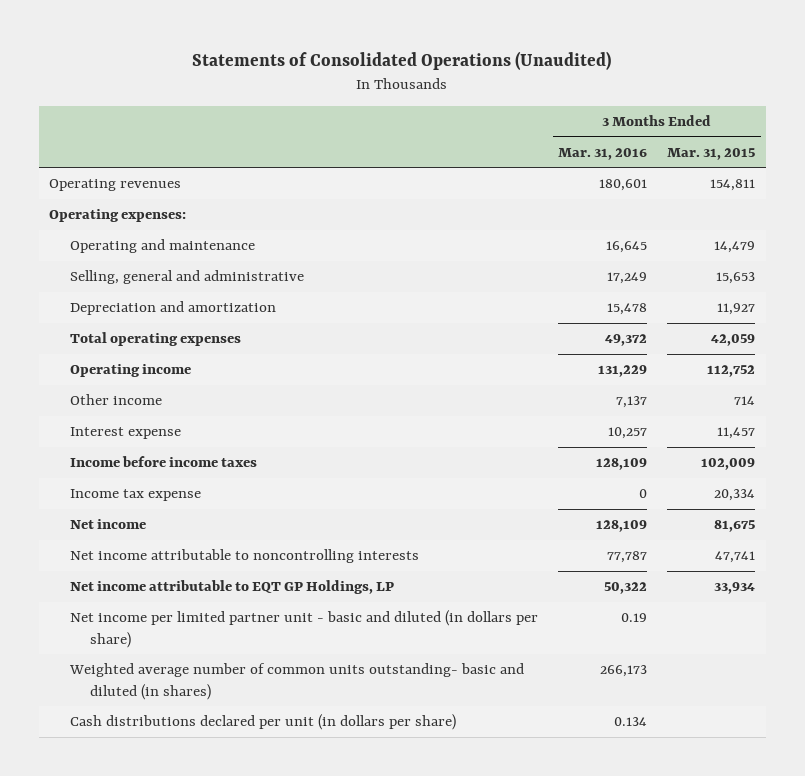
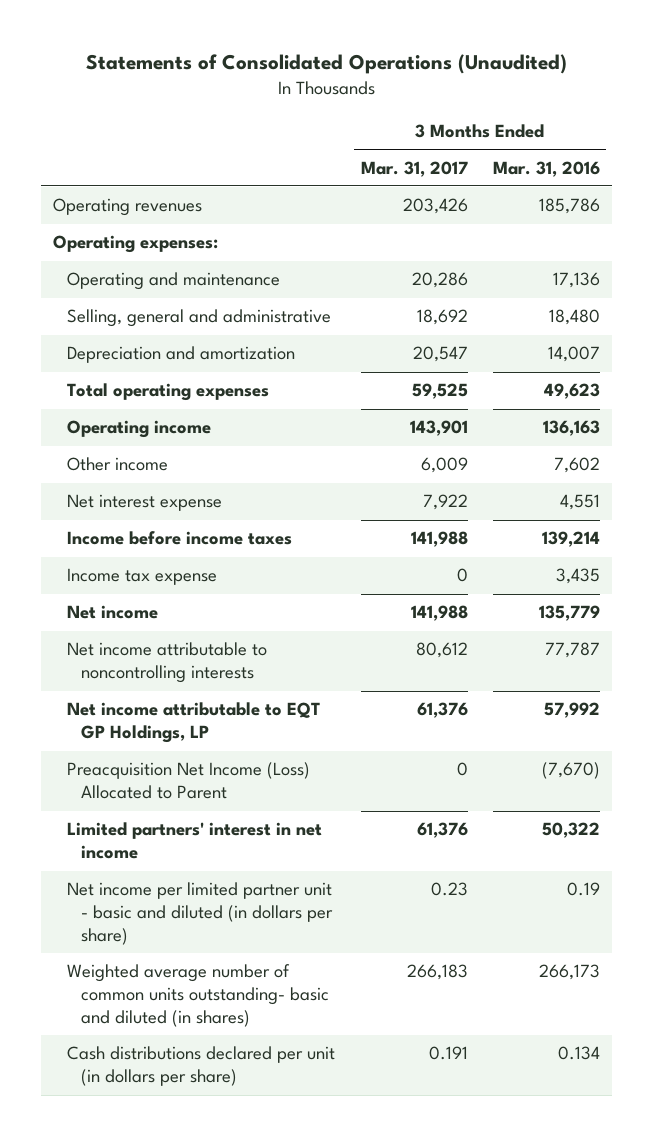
[667,147,756,160] Mar. 31, 2015 -> none
none -> [360,160,468,177] Mar. 31, 2017
[599,179,648,192] 180,601 -> [538,198,600,215] 185,786
[606,241,648,254] 16,645 -> [552,272,600,289] 17,136
[607,272,648,285] 17,249 -> [548,309,600,326] 18,480
[607,303,648,316] 15,478 -> [547,346,600,363] 14,007
[605,334,648,347] 49,372 -> [543,383,600,400] 49,623
[598,365,648,378] 131,229 -> [542,420,600,437] 136,163
[616,396,648,409] 7,137 -> [553,457,600,474] 7,602
[69,427,181,440] Interest expense -> [67,494,223,512] Net interest expense
[608,427,648,440] 10,257 -> [559,494,600,511] 4,551
[596,458,648,471] 128,109 -> [541,531,600,548] 139,214
[639,489,648,499] 0 -> [555,568,600,585] 3,435
[596,520,648,533] 128,109 -> [538,605,600,622] 135,779
[604,582,648,595] 50,322 -> [543,702,600,719] 57,992
none -> [67,762,311,800] Preacquisition Net Income (Loss) Allocated to Parent
none -> [67,822,323,860] Limited partners' interest in net income

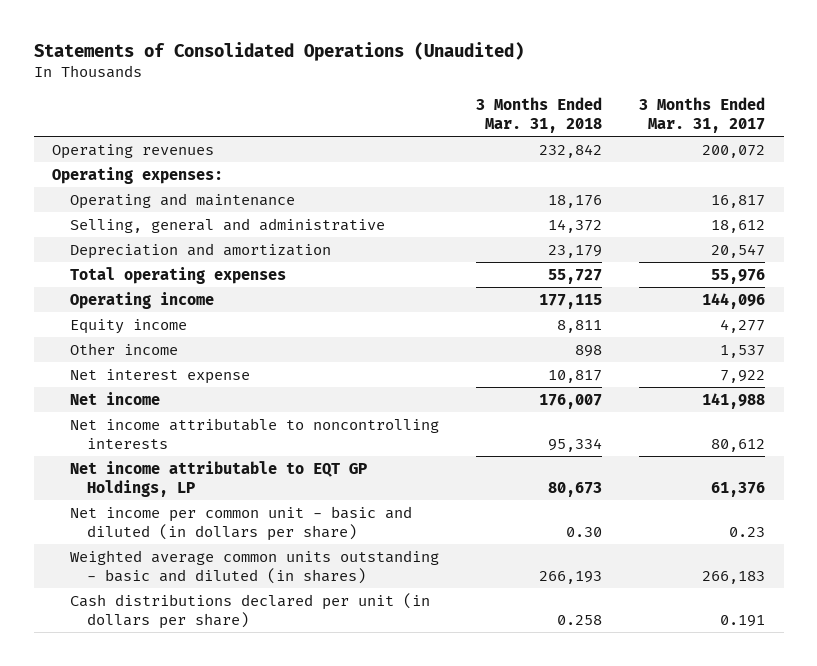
[492,160,600,177] Mar. 31, 2016 -> none
none -> [475,96,602,134] 3 Months Ended Mar. 31, 2018
[402,198,468,215] 203,426 -> [701,144,765,158] 200,072
[411,272,468,289] 20,286 -> [710,194,765,208] 16,817
[416,309,468,326] 18,692 -> [710,219,765,233] 18,612
[411,383,468,400] 59,525 -> [710,268,765,284] 55,976
[409,420,468,437] 143,901 -> [701,292,765,309] 144,096
none -> [69,318,187,334] Equity income
[420,457,468,474] 6,009 -> [719,344,765,358] 1,537
[67,531,293,546] Income before income taxes -> none
[67,568,218,586] Income tax expense -> none
[67,762,311,800] Preacquisition Net Income (Loss) Allocated to Parent -> none
[67,822,323,860] Limited partners' interest in net income -> none
[67,882,334,946] Net income per limited partner unit - basic and diluted (in dollars per share) -> [69,505,412,542] Net income per common unit - basic and diluted (in dollars per share)
[67,964,330,1028] Weighted average number of common units outstanding- basic and diluted (in shares) -> [69,549,439,585] Weighted average common units outstanding - basic and diluted (in shares)

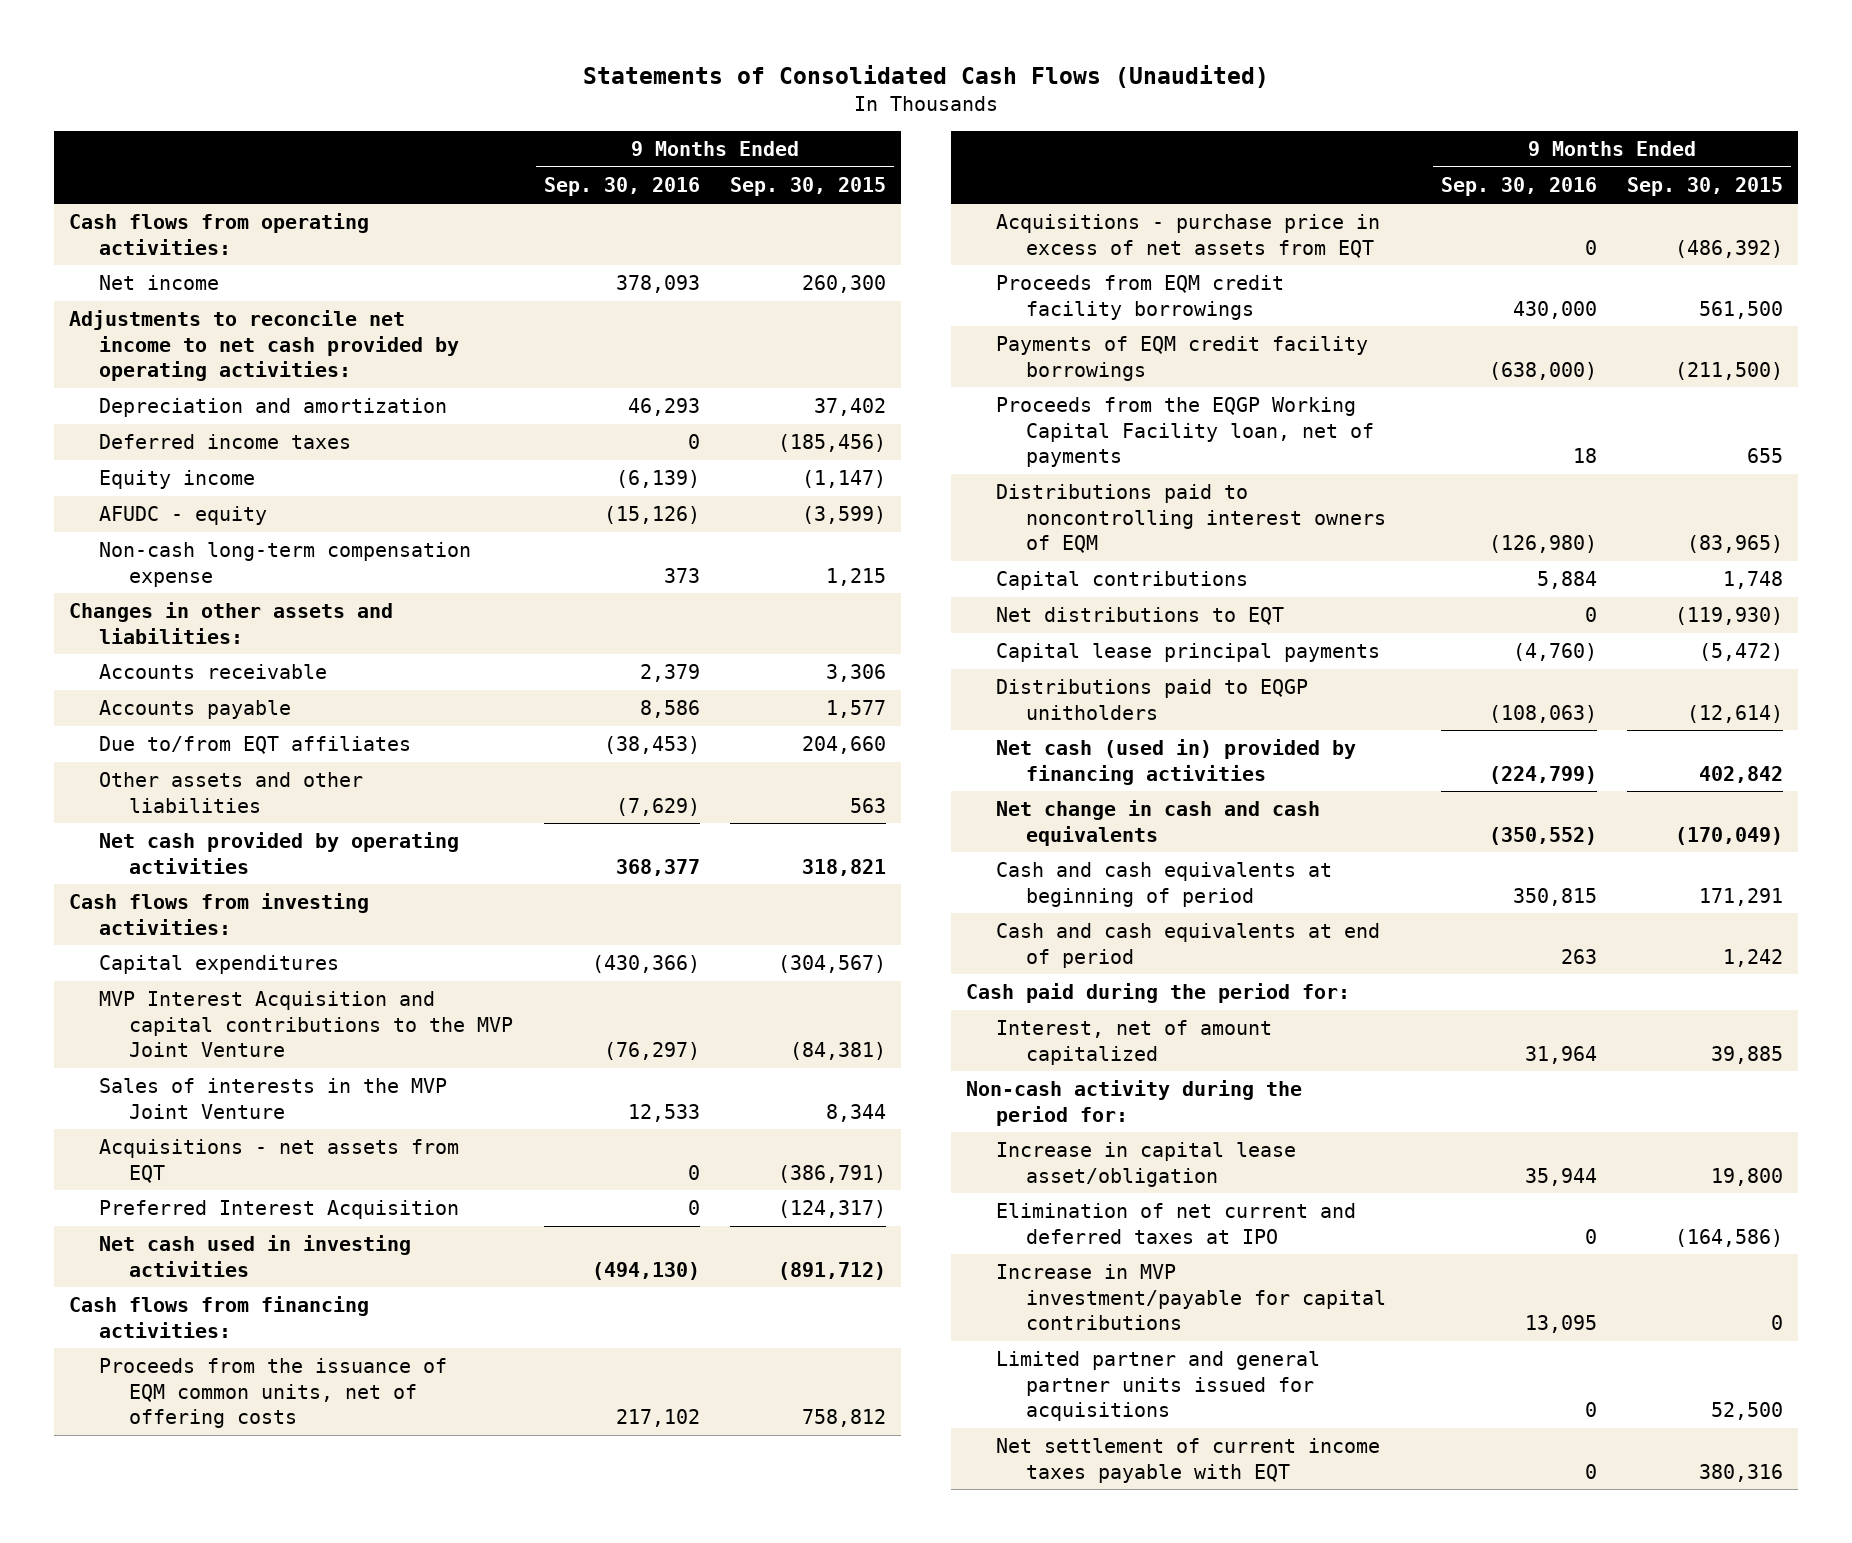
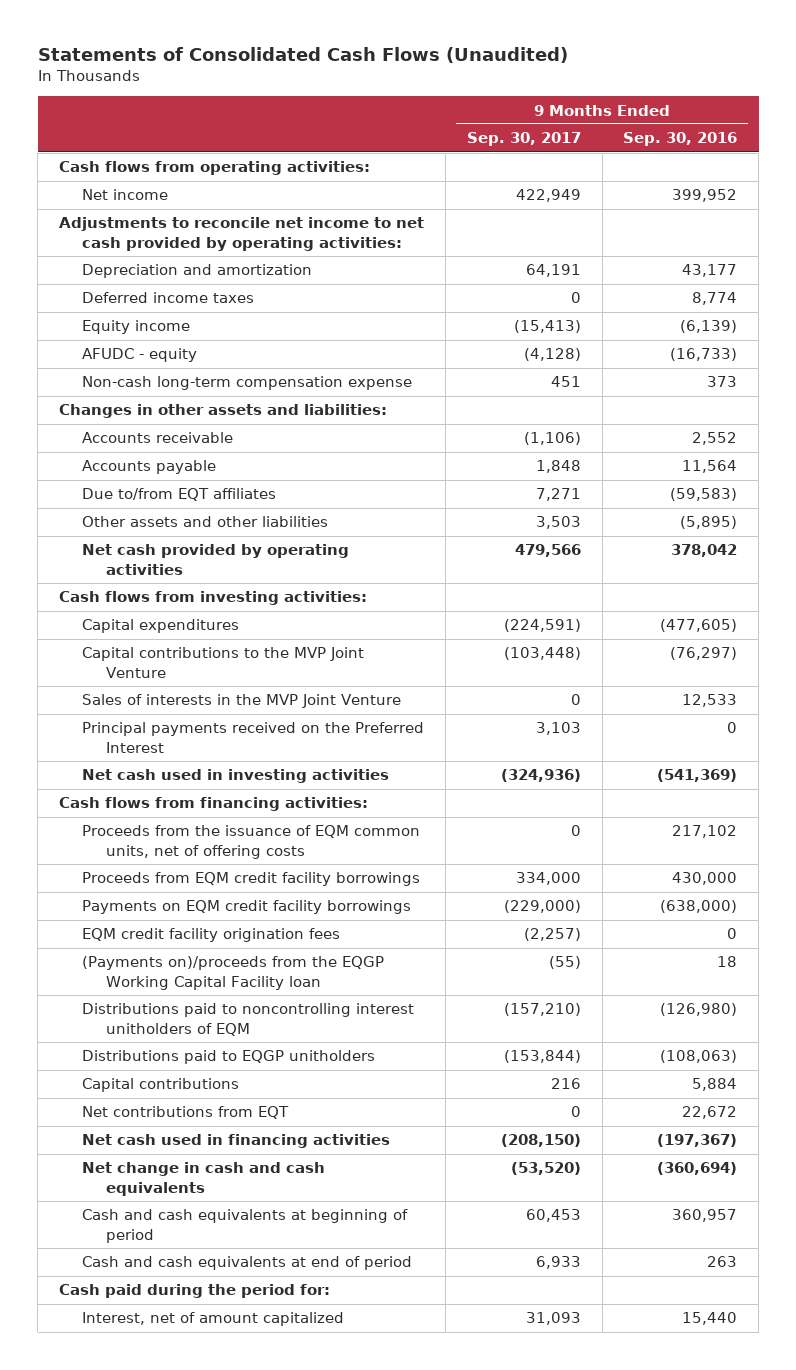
[729,177,886,197] Sep. 30, 2015 -> none
none -> [466,132,581,147] Sep. 30, 2017
[615,275,700,294] 378,093 -> [672,189,738,203] 399,952
[627,398,700,417] 46,293 -> [682,264,738,278] 43,177
[687,434,700,450] 0 -> [692,292,738,306] 8,774
[603,506,700,525] (15,126) -> [670,348,738,362] (16,733)
[639,664,700,683] 2,379 -> [692,432,738,446] 2,552
[639,700,700,719] 8,586 -> [682,460,738,474] 11,564
[603,736,700,755] (38,453) -> [670,488,738,502] (59,583)
[615,797,700,816] (7,629) -> [680,516,738,530] (5,895)
[615,858,700,876] 368,377 -> [671,544,738,558] 378,042
[591,955,700,974] (430,366) -> [660,619,738,633] (477,605)
[99,991,514,1057] MVP Interest Acquisition and capital contributions to the MVP Joint Venture -> [82,647,365,678] Capital contributions to the MVP Joint Venture
[99,1139,460,1183] Acquisitions - net assets from EQT -> none
[99,1200,460,1220] Preferred Interest Acquisition -> none
none -> [82,722,425,753] Principal payments received on the Preferred Interest
[591,1261,700,1280] (494,130) -> [657,769,738,783] (541,369)
[996,214,1381,258] Acquisitions - purchase price in excess of net assets from EQT -> none
[996,607,1285,626] Net distributions to EQT -> none
[996,643,1381,663] Capital lease principal payments -> none
[996,336,1369,381] Payments of EQM credit facility borrowings -> [82,900,412,915] Payments on EQM credit facility borrowings
none -> [82,928,341,943] EQM credit facility origination fees
[996,397,1375,467] Proceeds from the EQGP Working Capital Facility loan, net of payments -> [82,956,385,990] (Payments on)/proceeds from the EQGP Working Capital Facility loan
[996,484,1387,553] Distributions paid to noncontrolling interest owners of EQM -> [82,1003,415,1036] Distributions paid to noncontrolling interest unitholders of EQM
[996,571,1249,591] Capital contributions -> [82,1078,240,1093] Capital contributions
none -> [82,1106,290,1120] Net contributions from EQT
[996,739,1357,785] Net cash (used in) provided by financing activities -> [82,1134,391,1149] Net cash used in financing activities
[1488,765,1597,784] (224,799) -> [657,1134,738,1148] (197,367)
[1488,826,1597,845] (350,552) -> [657,1162,738,1176] (360,694)
[1512,887,1597,906] 350,815 -> [672,1209,738,1223] 360,957
[965,1080,1302,1126] Non-cash activity during the period for: -> none
[996,1142,1297,1187] Increase in capital lease asset/obligation -> none
[996,1203,1357,1244] Elimination of net current and deferred taxes at IPO -> none
[996,1264,1387,1330] Increase in MVP investment/payable for capital contributions -> none
[996,1351,1321,1421] Limited partner and general partner units issued for acquisitions -> none
[996,1438,1381,1483] Net settlement of current income taxes payable with EQT -> none
[1524,1045,1597,1064] 31,964 -> [682,1312,738,1326] 15,440

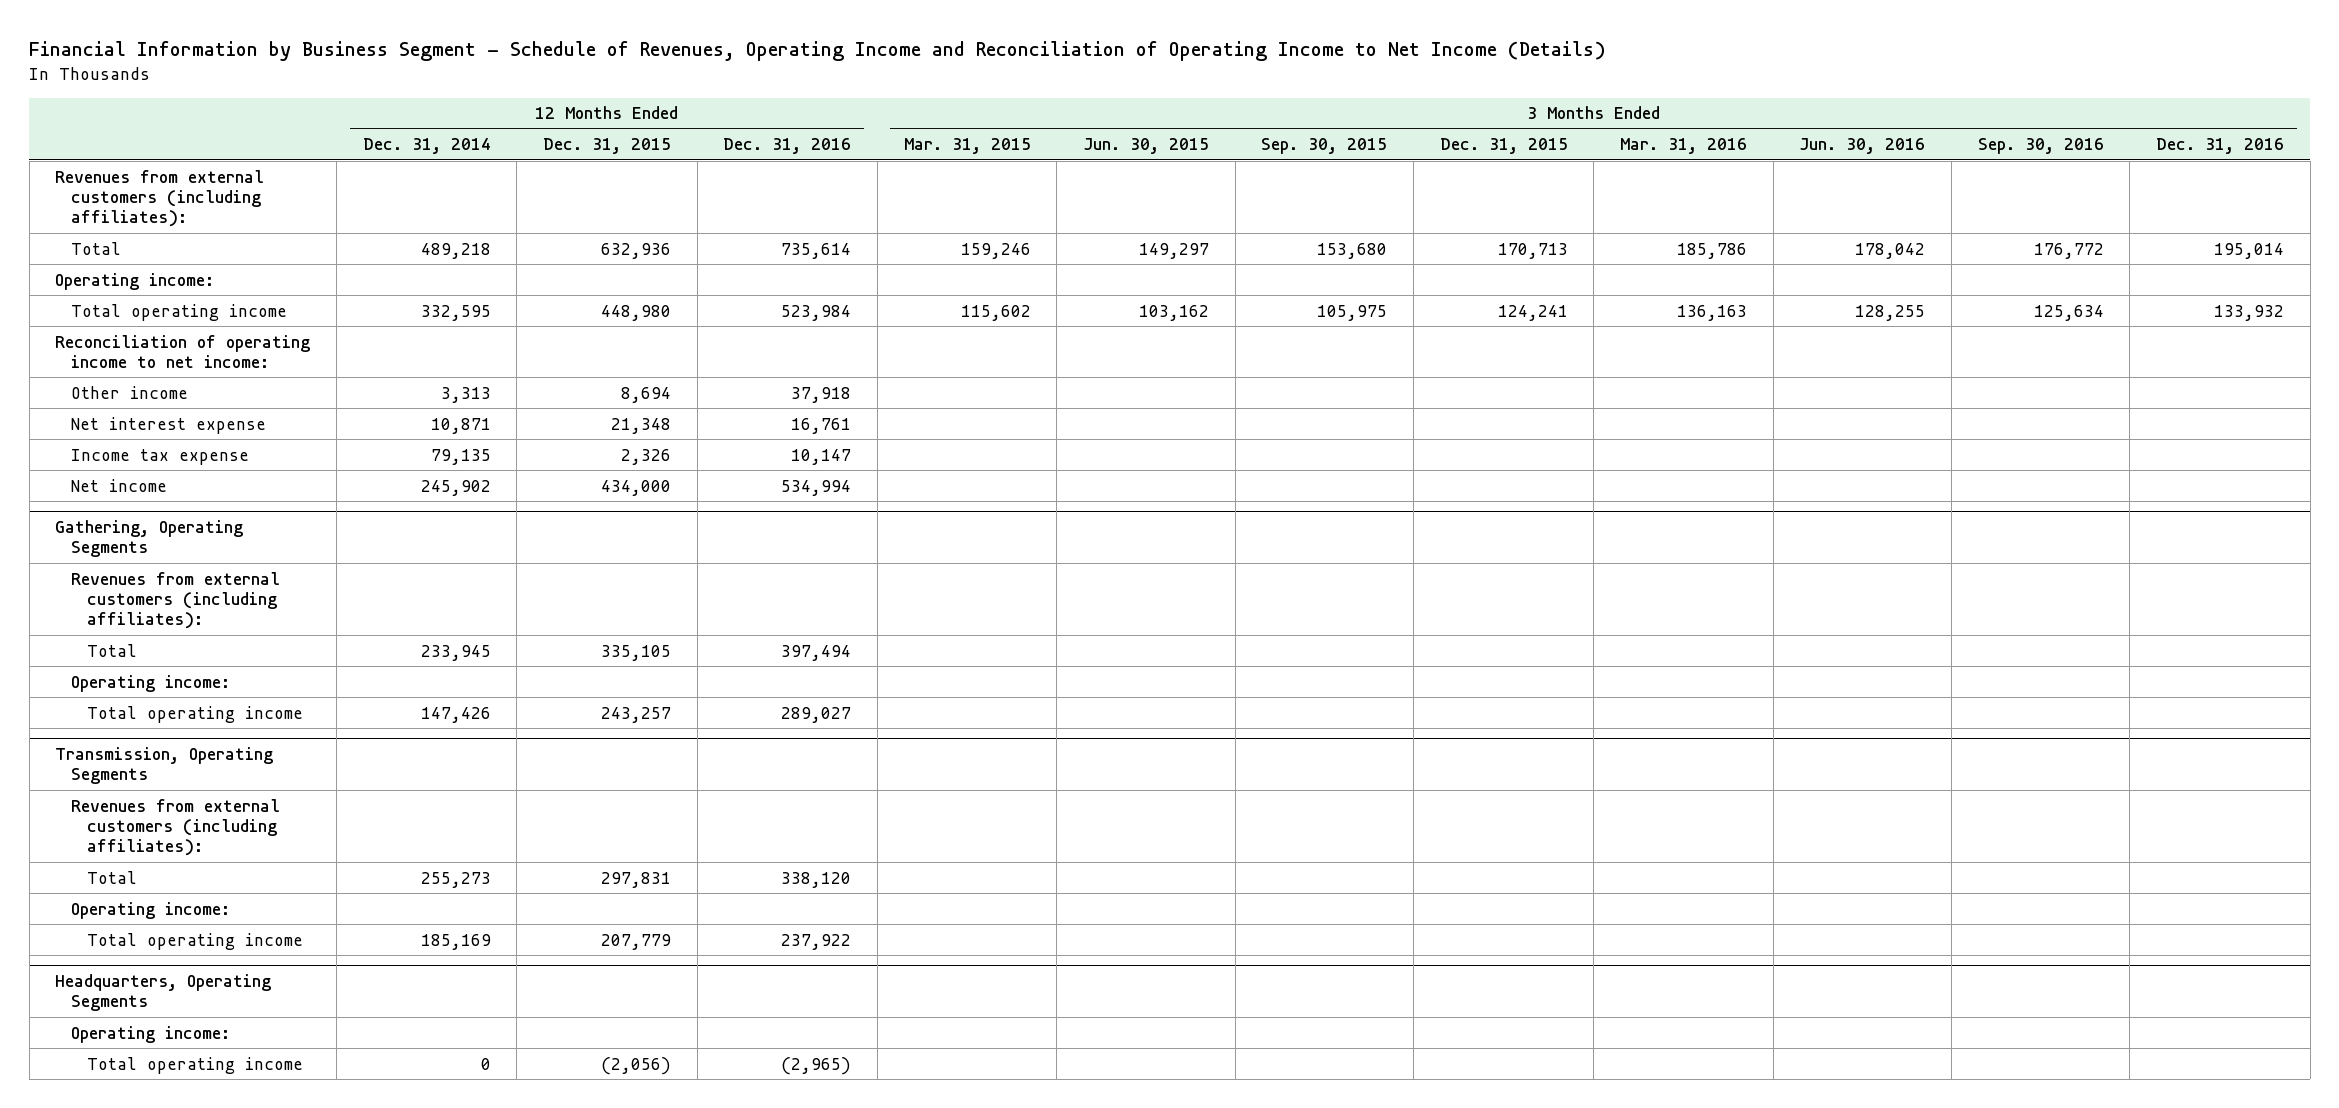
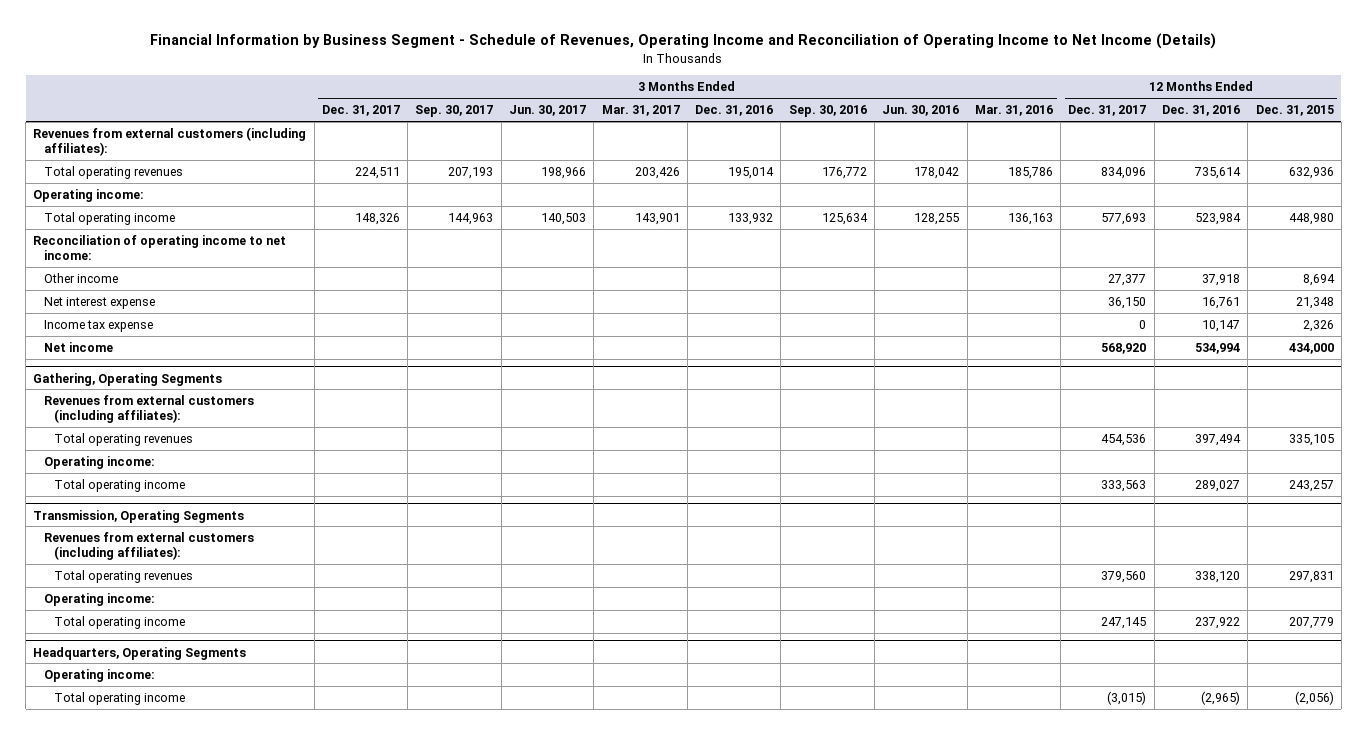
[362,138,491,155] Dec. 31, 2014 -> none
[903,138,1031,155] Mar. 31, 2015 -> none
[1082,138,1209,155] Jun. 30, 2015 -> none
[1261,138,1388,155] Sep. 30, 2015 -> none
[1439,138,1568,155] Dec. 31, 2015 -> none
none -> [321,105,400,117] Dec. 31, 2017
none -> [415,105,494,118] Sep. 30, 2017
none -> [509,105,587,117] Jun. 30, 2017
none -> [601,105,680,117] Mar. 31, 2017
none -> [1068,105,1147,117] Dec. 31, 2017
[71,241,122,255] Total -> [43,165,183,179] Total operating revenues
[86,643,137,657] Total -> [54,432,194,446] Total operating revenues
[86,870,137,884] Total -> [54,569,194,583] Total operating revenues

